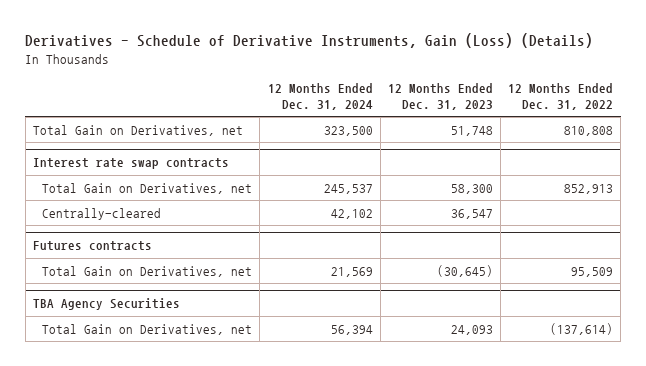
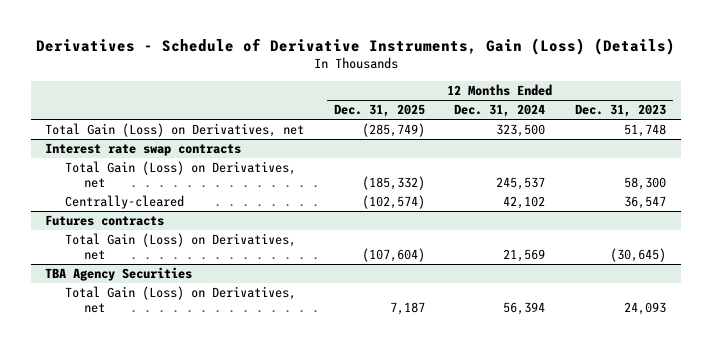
[507,83,613,110] 12 Months Ended Dec. 31, 2022 -> none
none -> [333,104,425,118] Dec. 31, 2025
[33,124,244,136] Total Gain on Derivatives, net -> [45,122,305,137] Total Gain (Loss) on Derivatives, net
[42,182,253,194] Total Gain on Derivatives, net -> [64,160,296,189] Total Gain (Loss) on Derivatives, net
[42,265,253,277] Total Gain on Derivatives, net -> [64,232,296,261] Total Gain (Loss) on Derivatives, net
[42,323,253,335] Total Gain on Derivatives, net -> [64,285,296,314] Total Gain (Loss) on Derivatives, net

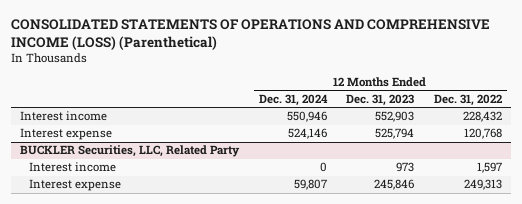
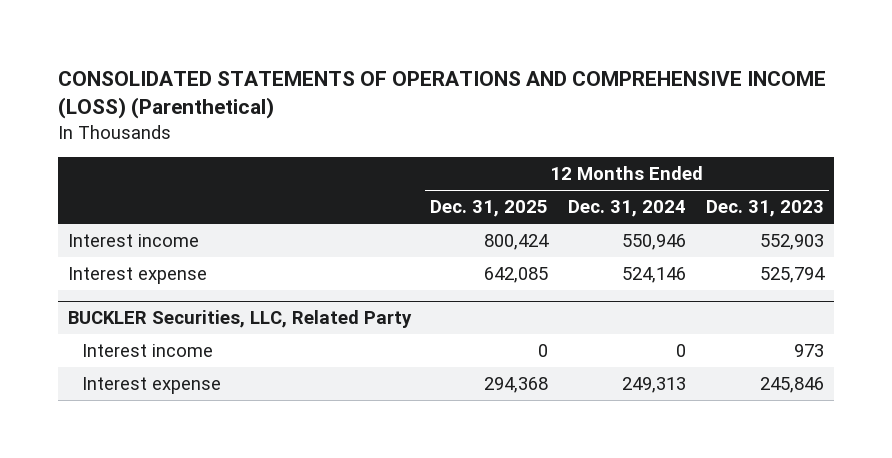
[433,93,502,106] Dec. 31, 2022 -> none
none -> [430,200,549,218] Dec. 31, 2025
[293,179,327,191] 59,807 -> [622,376,687,393] 249,313

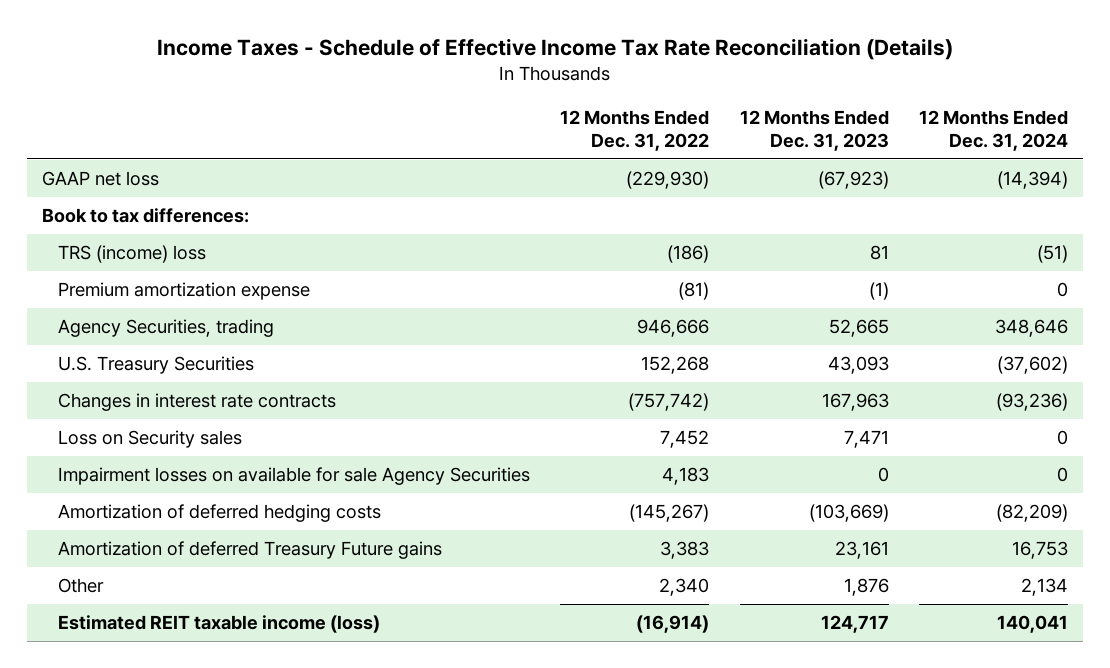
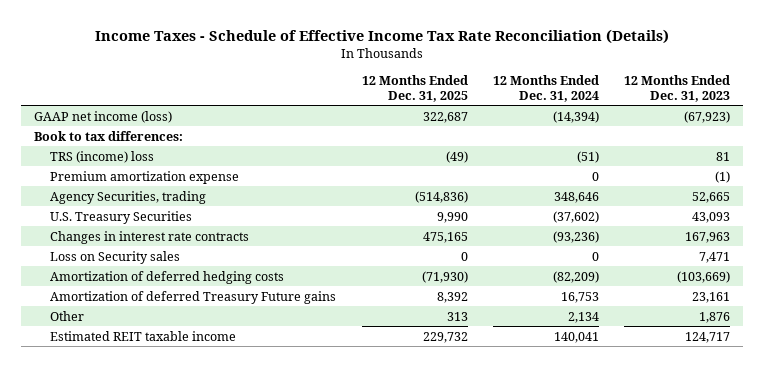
[560,110,710,151] 12 Months Ended Dec. 31, 2022 -> none
none -> [361,74,468,102] 12 Months Ended Dec. 31, 2025
[41,171,159,187] GAAP net loss -> [33,110,172,123] GAAP net income (loss)
[57,467,530,486] Impairment losses on available for sale Agency Securities -> none
[57,615,380,634] Estimated REIT taxable income (loss) -> [50,330,237,341] Estimated REIT taxable income

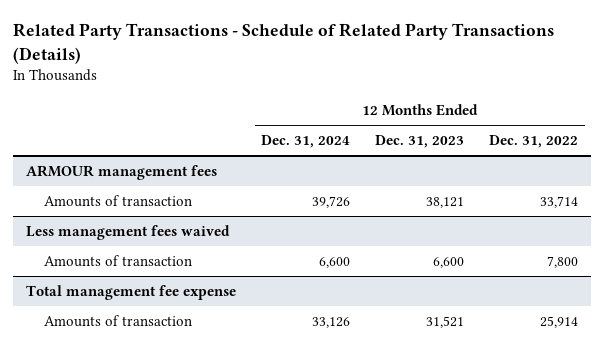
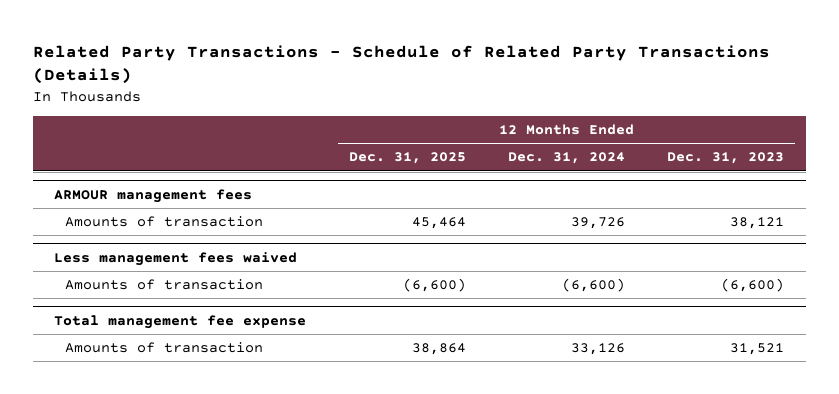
[489,135,579,149] Dec. 31, 2022 -> none
none -> [348,152,466,165] Dec. 31, 2025
[318,256,350,268] 6,600 -> [562,278,626,293] (6,600)
[433,256,465,268] 6,600 -> [721,278,785,293] (6,600)

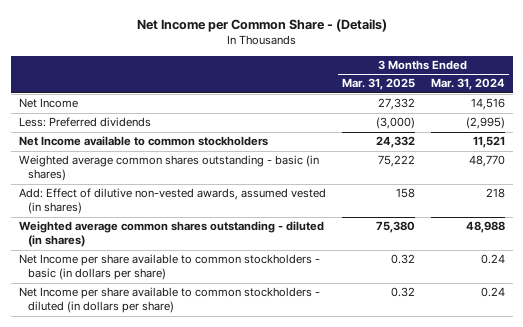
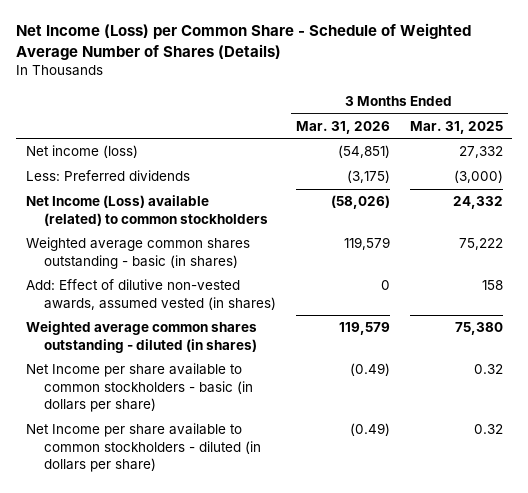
[136,18,387,32] Net Income per Common Share - (Details) -> [15,23,471,61] Net Income (Loss) per Common Share - Schedule of Weighted Average Number of Shares (Details)
[430,78,505,91] Mar. 31, 2024 -> none
none -> [295,120,390,134] Mar. 31, 2026
[18,98,78,109] Net Income -> [25,145,138,159] Net income (loss)
[18,136,268,147] Net Income available to common stockholders -> [25,195,269,226] Net Income (Loss) available (related) to common stockholders

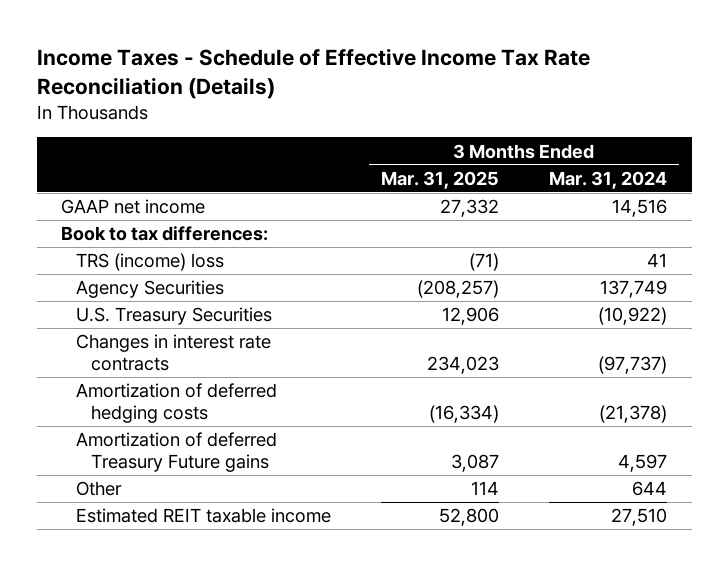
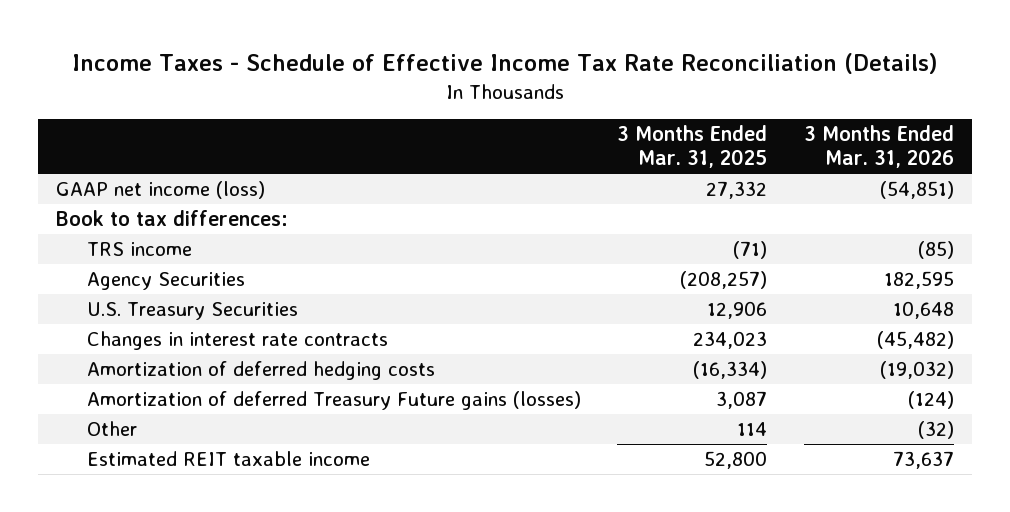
[548,170,667,189] Mar. 31, 2024 -> none
none -> [803,125,954,169] 3 Months Ended Mar. 31, 2026
[61,199,206,215] GAAP net income -> [56,180,266,199] GAAP net income (loss)
[76,253,225,272] TRS (income) loss -> [86,241,192,256] TRS income
[76,432,278,473] Amortization of deferred Treasury Future gains -> [86,390,581,410] Amortization of deferred Treasury Future gains (losses)

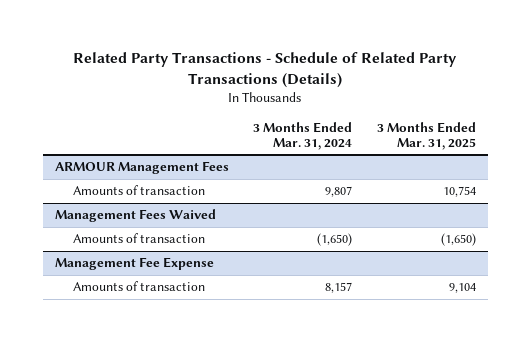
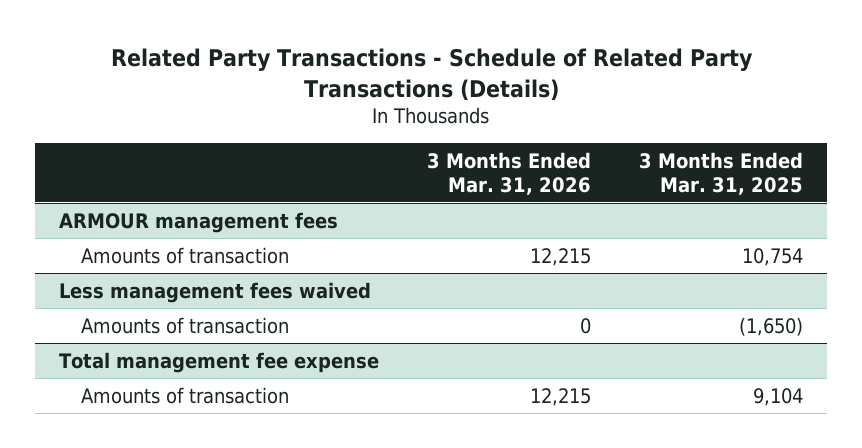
[253,121,353,151] 3 Months Ended Mar. 31, 2024 -> none
none -> [426,152,591,195] 3 Months Ended Mar. 31, 2026
[54,161,229,175] ARMOUR Management Fees -> [58,211,338,233] ARMOUR management fees
[54,209,216,223] Management Fees Waived -> [58,281,371,303] Less management fees waived
[54,257,214,271] Management Fee Expense -> [58,351,379,373] Total management fee expense

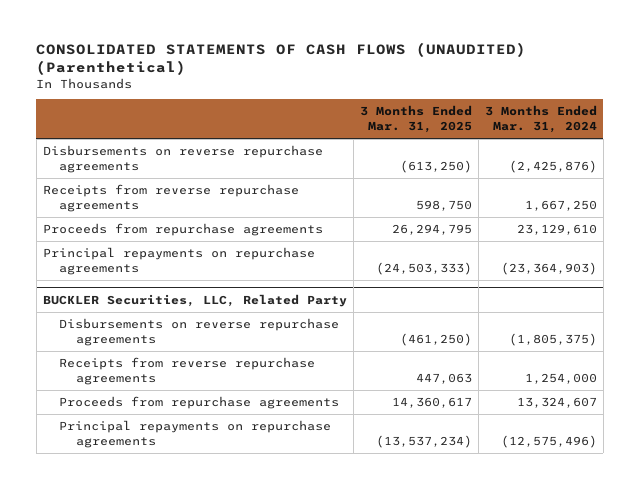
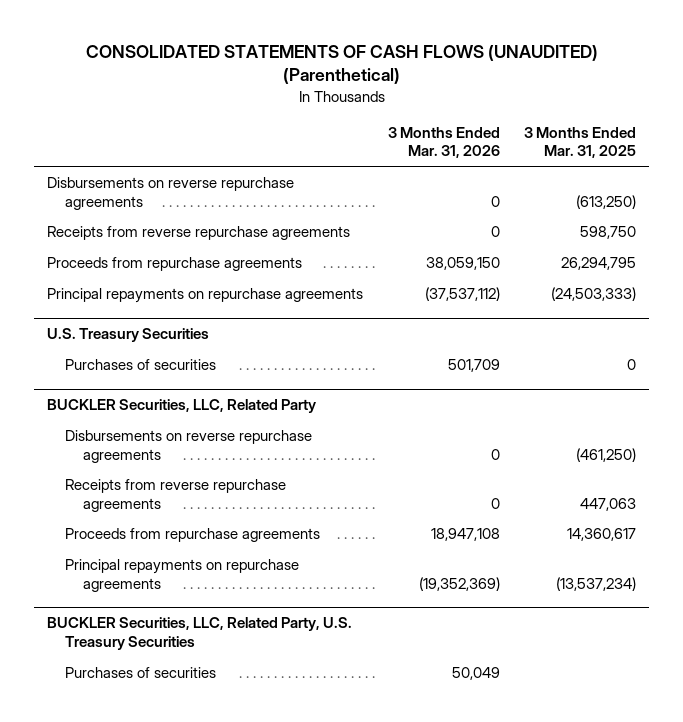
[484,105,597,134] 3 Months Ended Mar. 31, 2024 -> none
none -> [387,126,500,159] 3 Months Ended Mar. 31, 2026
none -> [46,328,209,343] U.S. Treasury Securities
none -> [65,358,217,370] Purchases of securities
none -> [46,617,352,650] BUCKLER Securities, LLC, Related Party, U.S. Treasury Securities
none -> [65,666,217,678] Purchases of securities

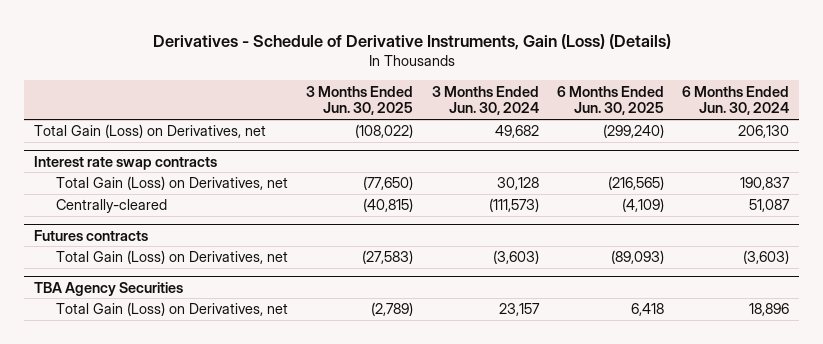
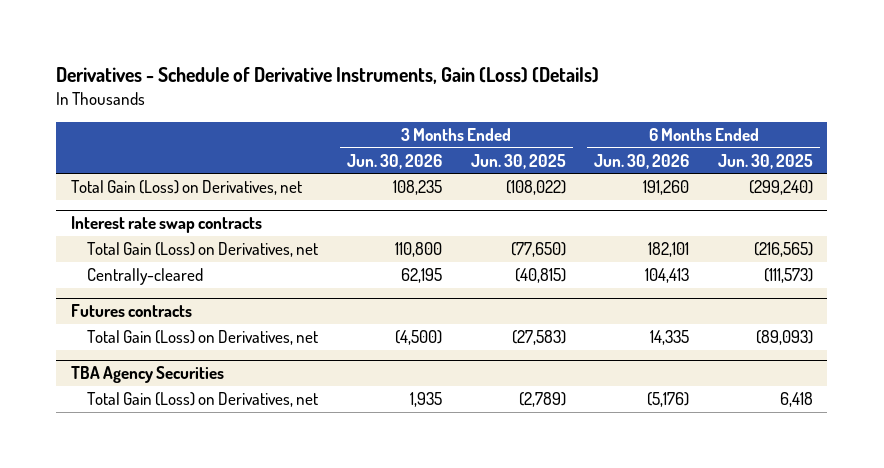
[431,85,539,116] 3 Months Ended Jun. 30, 2024 -> none
[682,85,790,116] 6 Months Ended Jun. 30, 2024 -> none
none -> [346,153,442,169] Jun. 30, 2026
none -> [594,153,690,169] Jun. 30, 2026
[622,198,665,213] (4,109) -> [763,267,813,283] (111,573)

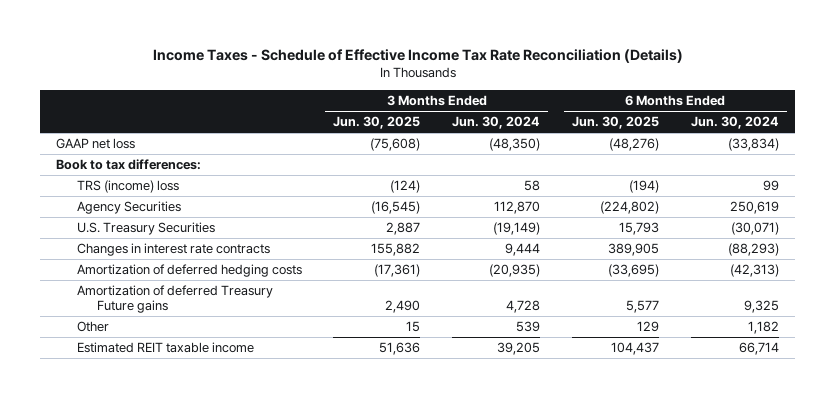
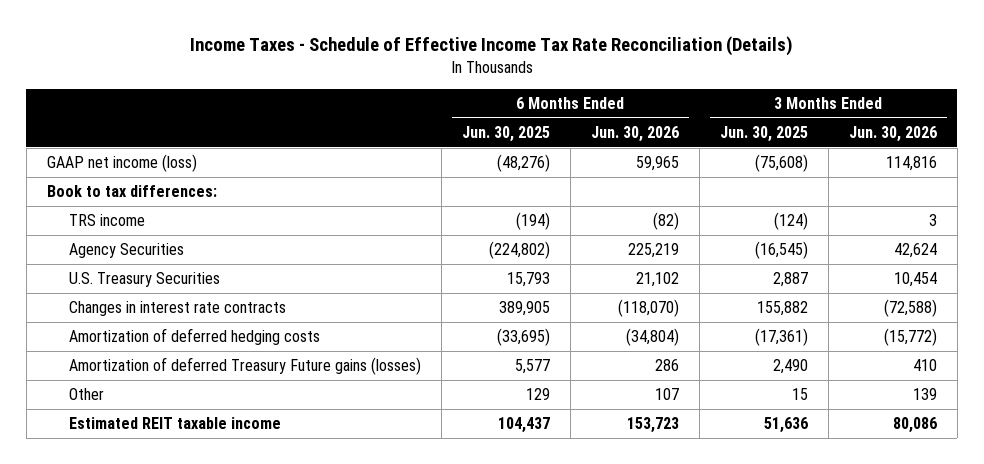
[452,116,541,130] Jun. 30, 2024 -> none
[690,116,779,130] Jun. 30, 2024 -> none
none -> [590,126,679,143] Jun. 30, 2026
none -> [848,126,937,143] Jun. 30, 2026
[56,138,136,150] GAAP net loss -> [46,154,197,173] GAAP net income (loss)
[76,180,179,194] TRS (income) loss -> [68,214,145,227] TRS income
[76,285,273,314] Amortization of deferred Treasury Future gains -> [68,357,421,376] Amortization of deferred Treasury Future gains (losses)

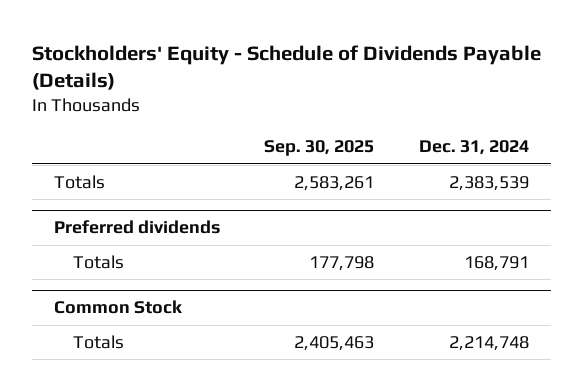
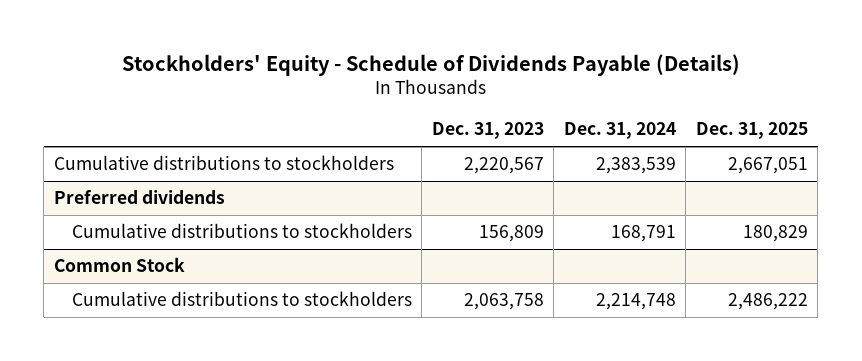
[264,140,375,157] Sep. 30, 2025 -> none
none -> [431,122,544,140] Dec. 31, 2023
none -> [695,122,808,140] Dec. 31, 2025
[53,174,105,189] Totals -> [53,155,394,171] Cumulative distributions to stockholders
[73,254,125,269] Totals -> [71,223,412,239] Cumulative distributions to stockholders
[73,334,125,349] Totals -> [71,291,412,307] Cumulative distributions to stockholders

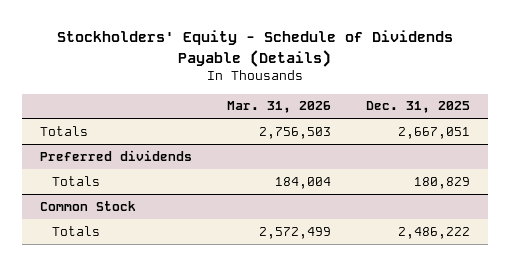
[431,122,544,140] Dec. 31, 2023 -> none
[563,122,676,140] Dec. 31, 2024 -> none
none -> [227,101,332,114] Mar. 31, 2026
[53,155,394,171] Cumulative distributions to stockholders -> [39,125,88,136] Totals
[71,223,412,239] Cumulative distributions to stockholders -> [52,175,101,186] Totals
[71,291,412,307] Cumulative distributions to stockholders -> [52,225,101,236] Totals

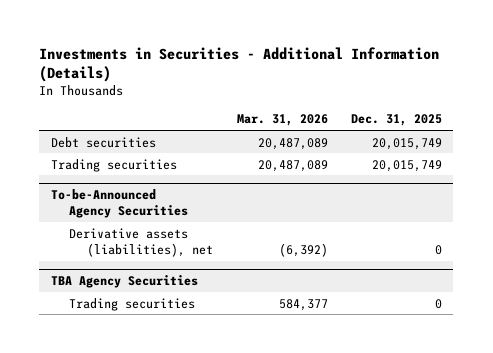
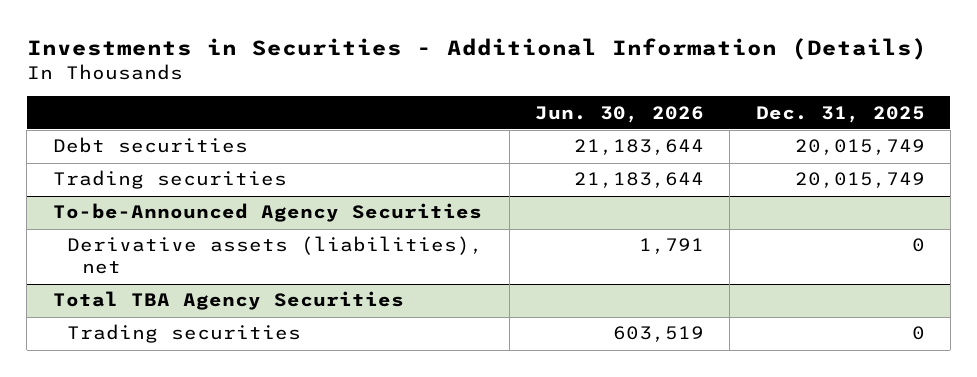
[236,114,328,127] Mar. 31, 2026 -> none
none -> [534,105,704,123] Jun. 30, 2026
[50,274,198,288] TBA Agency Securities -> [52,291,404,311] Total TBA Agency Securities

